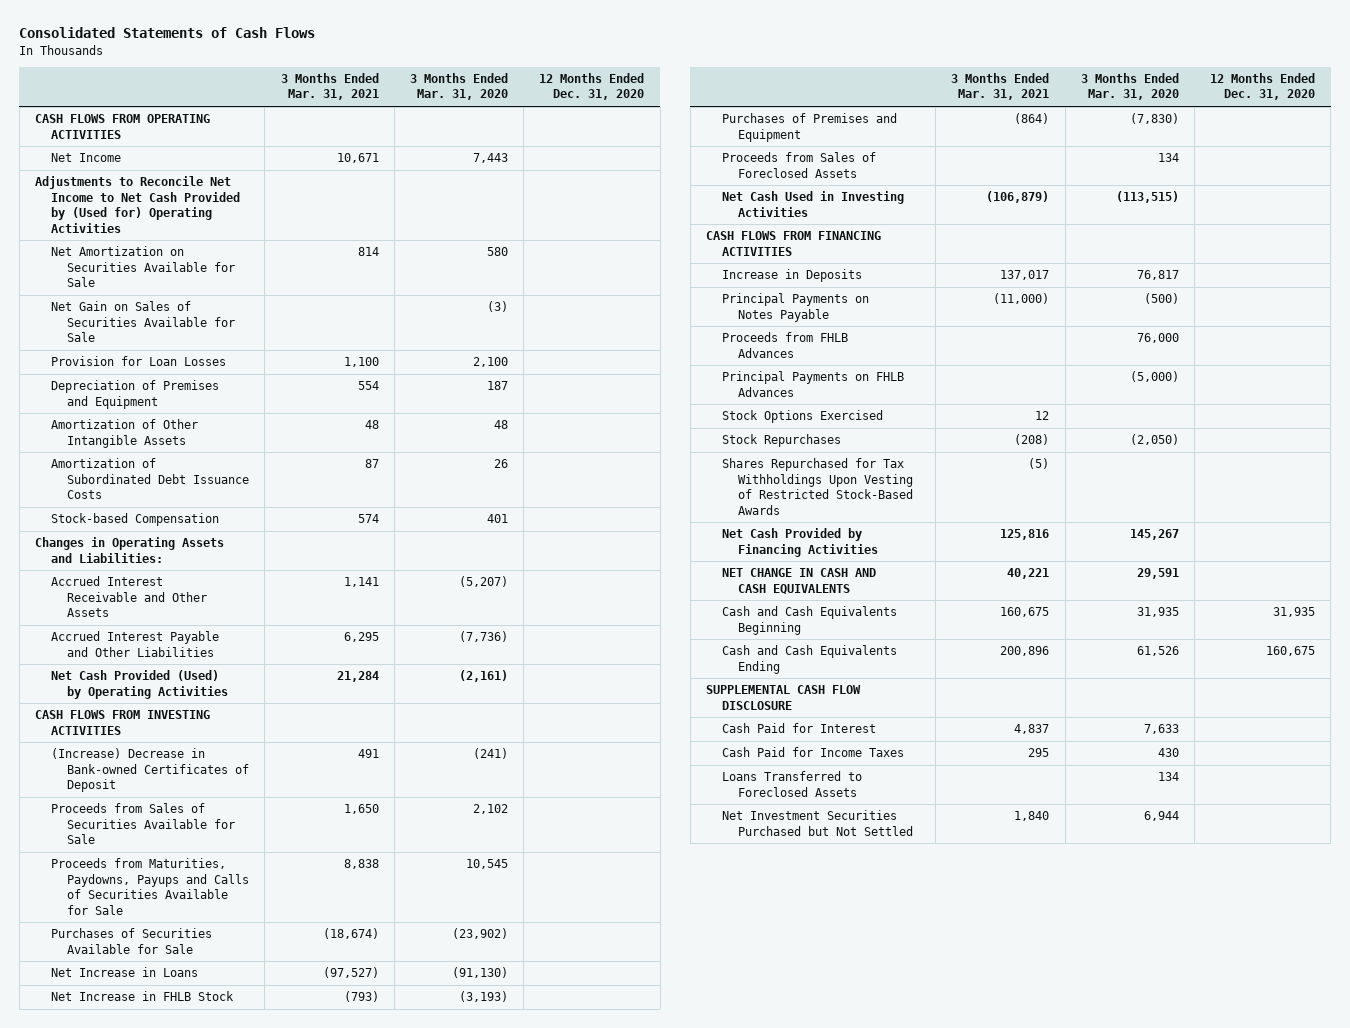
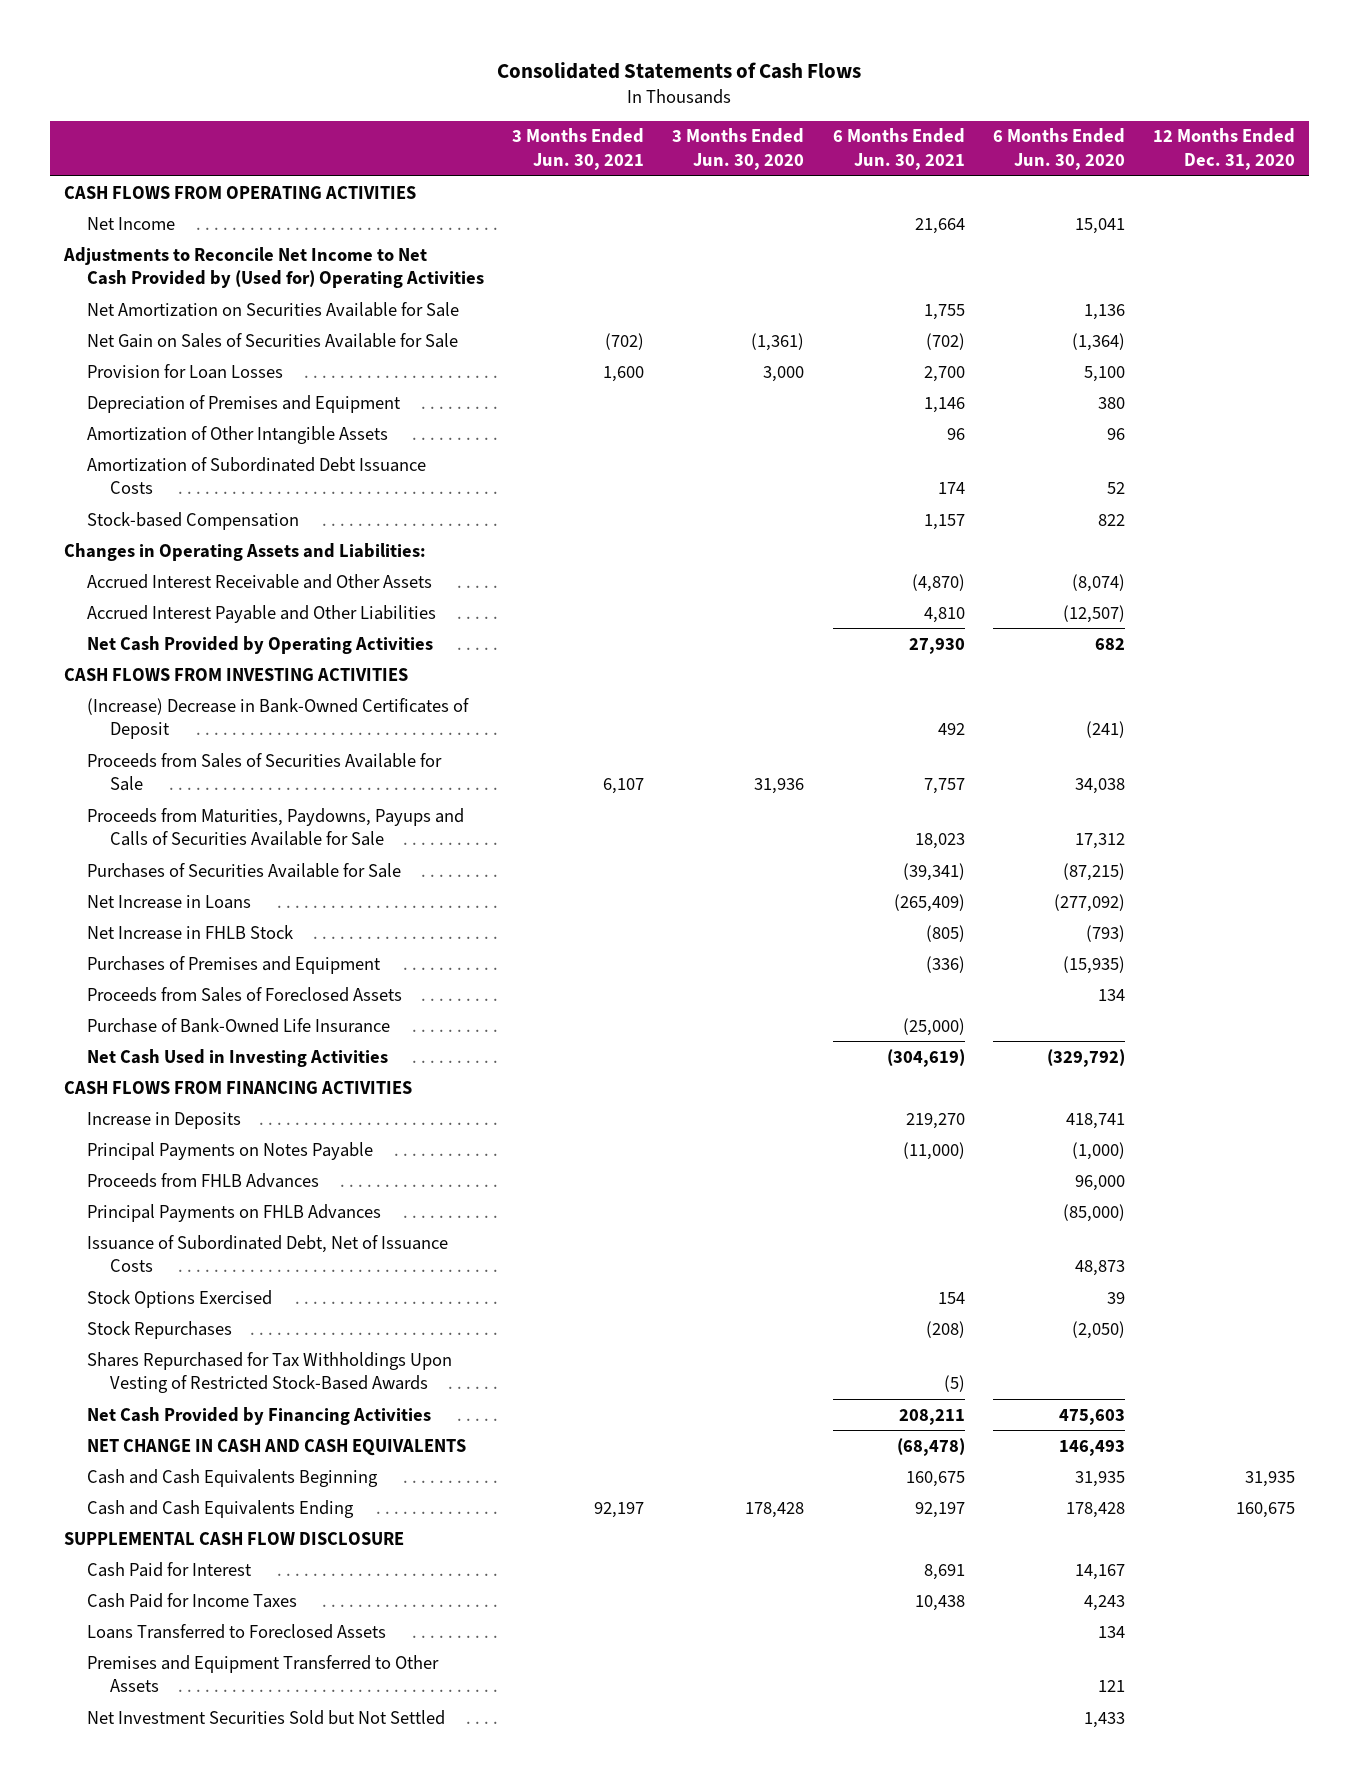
[280,73,379,101] 3 Months Ended Mar. 31, 2021 -> none
[409,73,508,101] 3 Months Ended Mar. 31, 2020 -> none
none -> [512,128,645,170] 3 Months Ended Jun. 30, 2021
none -> [672,128,805,170] 3 Months Ended Jun. 30, 2020
none -> [832,128,965,170] 6 Months Ended Jun. 30, 2021
none -> [992,128,1125,170] 6 Months Ended Jun. 30, 2020
[51,670,229,699] Net Cash Provided (Used) by Operating Activities -> [86,635,433,654] Net Cash Provided by Operating Activities
[51,748,250,793] (Increase) Decrease in Bank-owned Certificates of Deposit -> [86,697,469,740] (Increase) Decrease in Bank-Owned Certificates of Deposit
none -> [86,1017,390,1033] Purchase of Bank-Owned Life Insurance
none -> [86,1234,448,1273] Issuance of Subordinated Debt, Net of Issuance Costs
none -> [86,1654,439,1693] Premises and Equipment Transferred to Other Assets
[722,810,913,836] Net Investment Securities Purchased but Not Settled -> [86,1709,445,1725] Net Investment Securities Sold but Not Settled

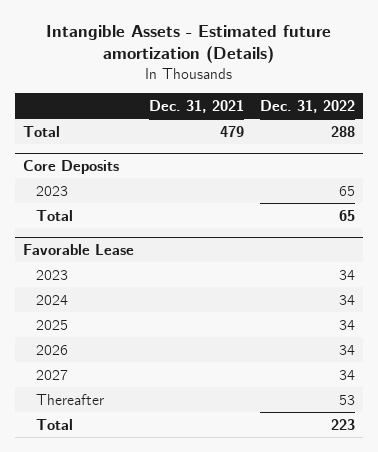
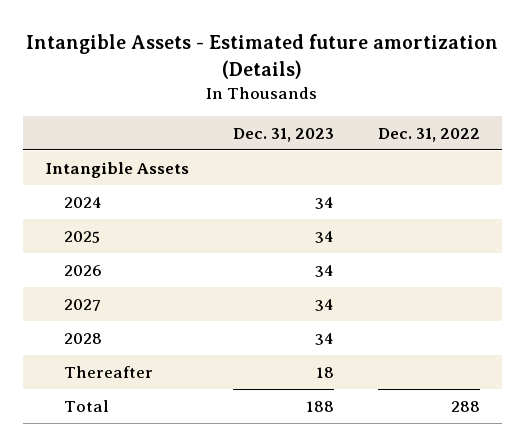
[149,99,245,113] Dec. 31, 2021 -> none
none -> [232,127,334,142] Dec. 31, 2023
none -> [44,161,189,178] Intangible Assets
none -> [63,196,102,208] 2024
none -> [63,230,100,243] 2025
none -> [63,264,102,276] 2026
none -> [63,298,101,311] 2027
none -> [63,332,102,344] 2028
none -> [63,365,153,378] Thereafter
[22,159,119,174] Core Deposits -> none
[36,185,69,196] 2023 -> none
[36,209,74,221] Total -> none
[22,243,134,255] Favorable Lease -> none
[36,269,69,280] 2023 -> none
[36,294,69,305] 2024 -> none
[36,319,69,330] 2025 -> none
[36,344,69,355] 2026 -> none
[36,369,69,380] 2027 -> none
[36,393,105,405] Thereafter -> none
[36,418,74,430] Total -> none

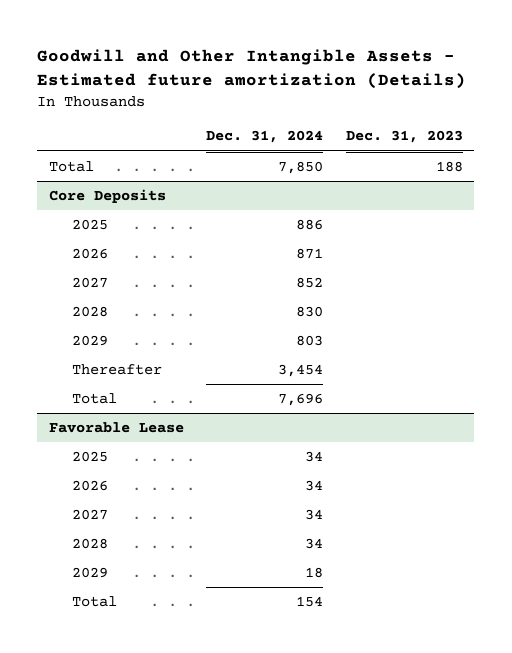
[26,34,499,79] Intangible Assets - Estimated future amortization (Details) -> [37,49,467,90] Goodwill and Other Intangible Assets - Estimated future amortization (Details)
[377,127,480,142] Dec. 31, 2022 -> none
none -> [206,130,324,144] Dec. 31, 2024
[44,161,189,178] Intangible Assets -> none
[63,196,102,208] 2024 -> none
[63,230,100,243] 2025 -> none
[63,264,102,276] 2026 -> none
[63,298,101,311] 2027 -> none
[63,332,102,344] 2028 -> none
[63,365,153,378] Thereafter -> none
none -> [48,189,166,204] Core Deposits
none -> [72,219,109,231] 2025
none -> [72,248,109,260] 2026
none -> [72,277,109,289] 2027
none -> [72,306,109,318] 2028
none -> [72,335,109,347] 2029
none -> [72,364,163,376] Thereafter
none -> [72,393,118,405] Total
none -> [48,422,184,434] Favorable Lease
none -> [72,451,109,463] 2025
none -> [72,480,109,492] 2026
none -> [72,509,109,521] 2027
none -> [72,538,109,550] 2028
none -> [72,567,109,579] 2029
none -> [72,596,118,608] Total

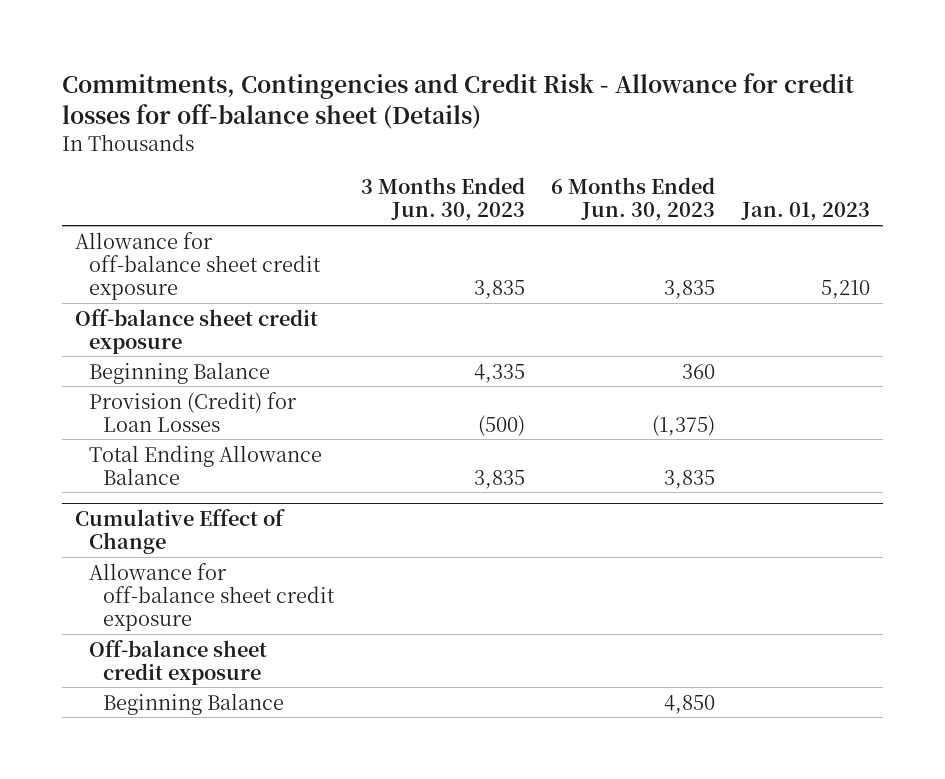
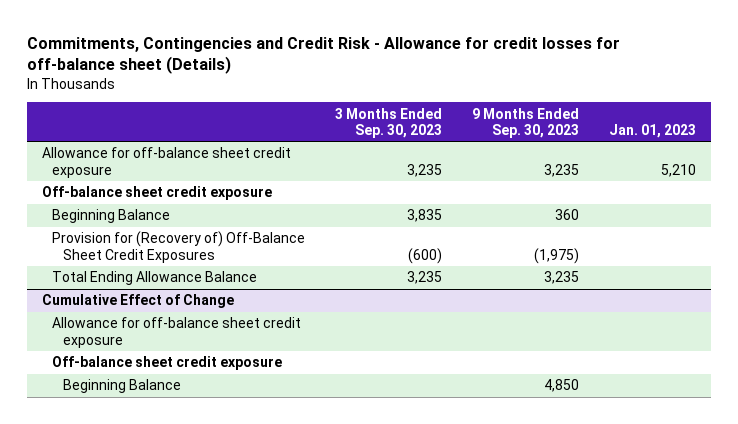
[360,177,525,222] 3 Months Ended Jun. 30, 2023 -> none
[551,177,716,222] 6 Months Ended Jun. 30, 2023 -> none
none -> [335,107,443,139] 3 Months Ended Sep. 30, 2023
none -> [472,107,580,139] 9 Months Ended Sep. 30, 2023
[89,391,298,432] Provision (Credit) for Loan Losses -> [52,231,306,263] Provision for (Recovery of) Off-Balance Sheet Credit Exposures

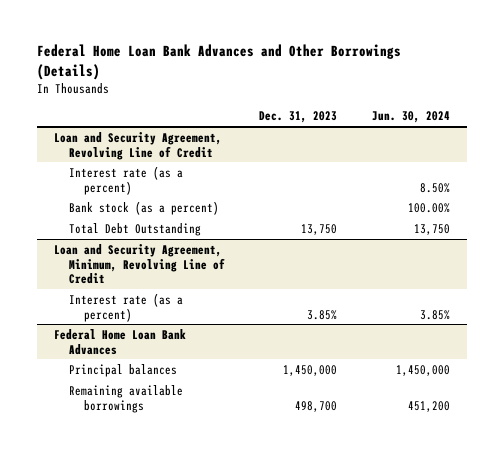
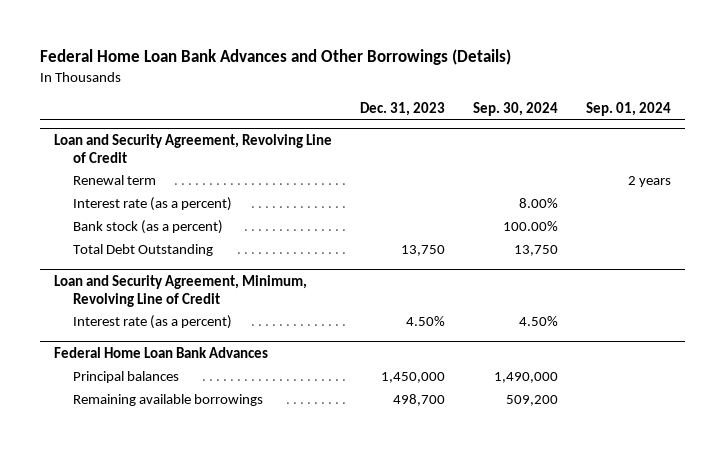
[372,111,451,124] Jun. 30, 2024 -> none
none -> [472,101,558,116] Sep. 30, 2024
none -> [585,101,671,116] Sep. 01, 2024
none -> [72,175,156,186] Renewal term
[307,309,338,320] 3.85% -> [405,316,445,327] 4.50%

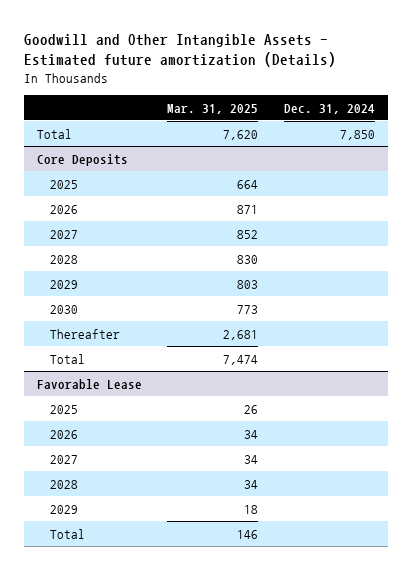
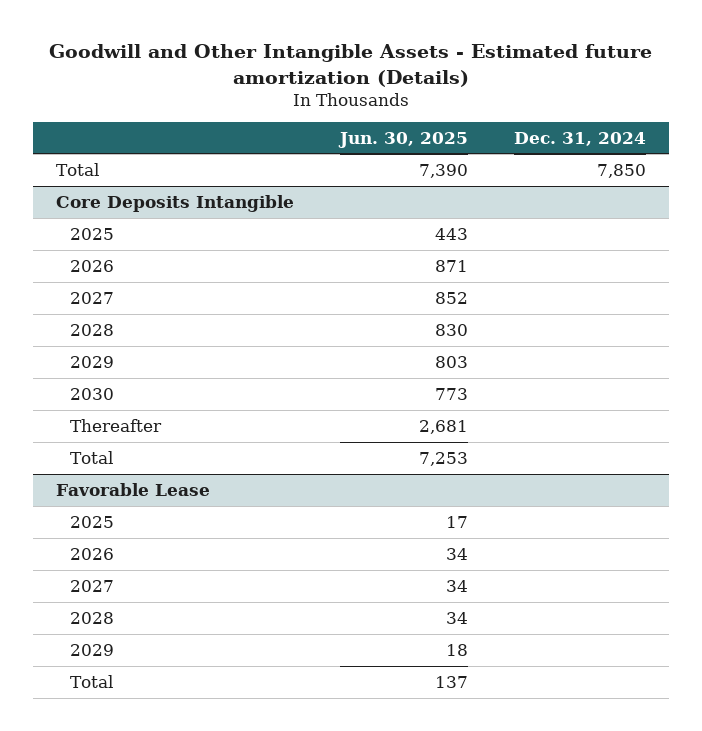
[167,103,259,114] Mar. 31, 2025 -> none
none -> [338,131,469,148] Jun. 30, 2025
[36,153,128,166] Core Deposits -> [56,194,295,212] Core Deposits Intangible

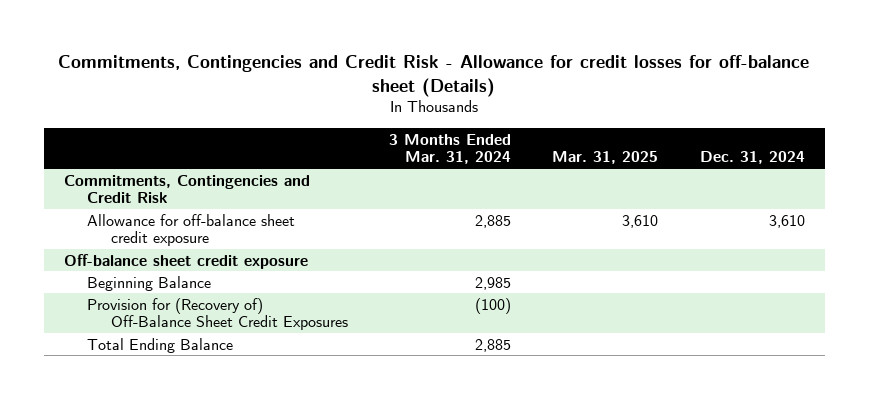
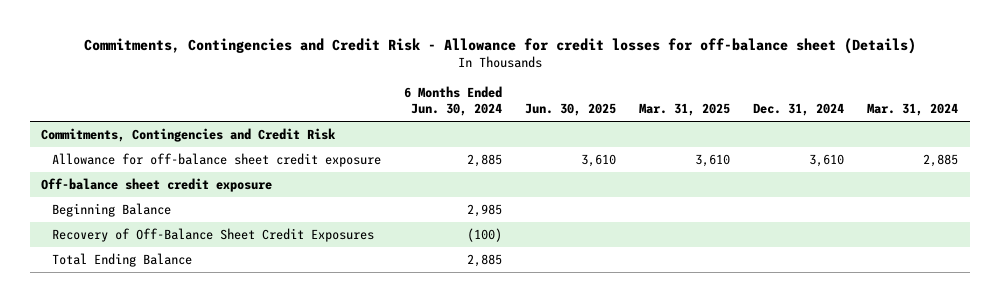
[389,133,512,165] 3 Months Ended Mar. 31, 2024 -> none
none -> [404,85,503,117] 6 Months Ended Jun. 30, 2024
none -> [525,103,617,117] Jun. 30, 2025
none -> [867,103,959,117] Mar. 31, 2024
[87,297,348,331] Provision for (Recovery of) Off-Balance Sheet Credit Exposures -> [52,228,375,243] Recovery of Off-Balance Sheet Credit Exposures

